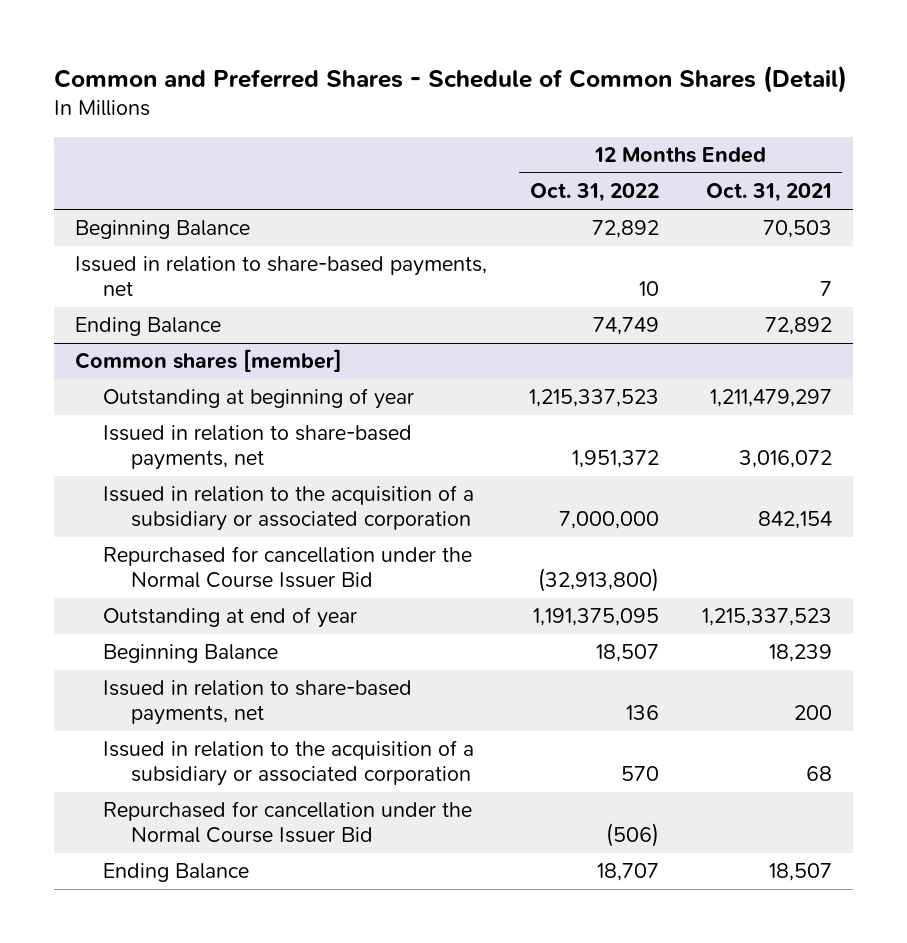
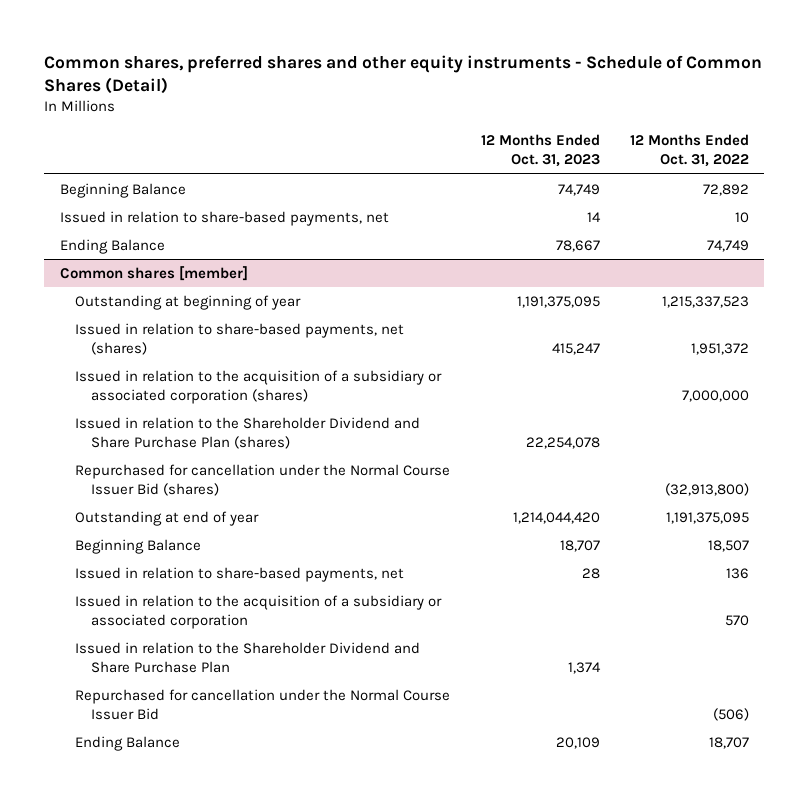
[53,64,847,93] Common and Preferred Shares - Schedule of Common Shares (Detail) -> [44,54,763,95] Common shares, preferred shares and other equity instruments - Schedule of Common Shares (Detail)
[705,183,832,203] Oct. 31, 2021 -> none
none -> [480,134,600,168] 12 Months Ended Oct. 31, 2023
[103,425,413,471] Issued in relation to share-based payments, net -> [75,322,405,355] Issued in relation to share-based payments, net (shares)
[103,485,475,532] Issued in relation to the acquisition of a subsidiary or associated corporation -> [75,369,443,404] Issued in relation to the acquisition of a subsidiary or associated corporation (shares)
none -> [75,416,421,449] Issued in relation to the Shareholder Dividend and Share Purchase Plan (shares)
[103,546,473,589] Repurchased for cancellation under the Normal Course Issuer Bid -> [75,463,451,496] Repurchased for cancellation under the Normal Course Issuer Bid (shares)
none -> [75,641,421,673] Issued in relation to the Shareholder Dividend and Share Purchase Plan

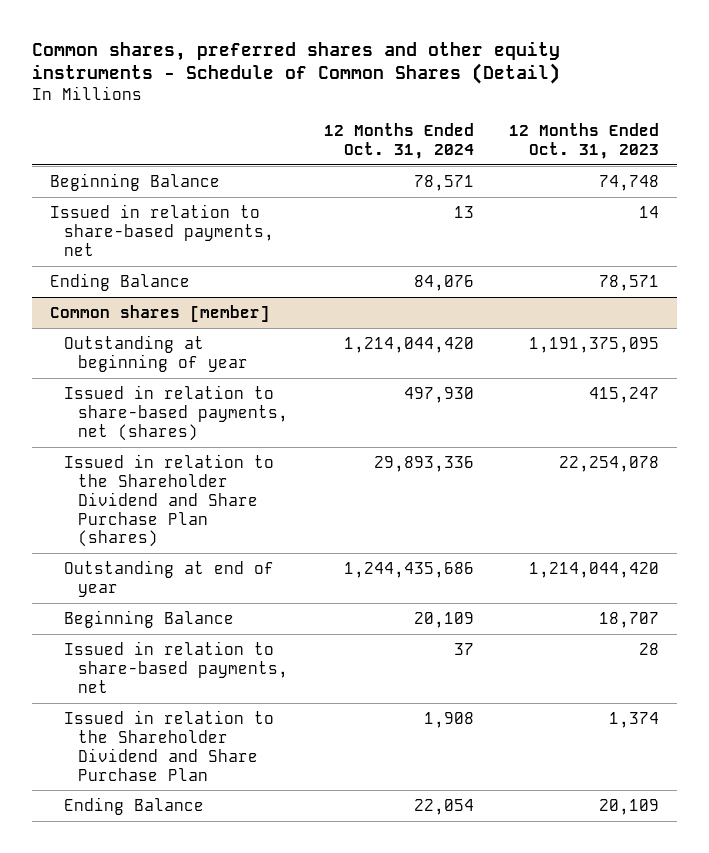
[630,134,750,168] 12 Months Ended Oct. 31, 2022 -> none
none -> [323,123,474,159] 12 Months Ended Oct. 31, 2024
[557,183,600,196] 74,749 -> [599,174,660,191] 74,748
[555,239,600,252] 78,667 -> [599,274,660,291] 78,571
[75,369,443,404] Issued in relation to the acquisition of a subsidiary or associated corporation (shares) -> none
[75,463,451,496] Repurchased for cancellation under the Normal Course Issuer Bid (shares) -> none
[75,594,443,629] Issued in relation to the acquisition of a subsidiary or associated corporation -> none
[75,688,451,720] Repurchased for cancellation under the Normal Course Issuer Bid -> none

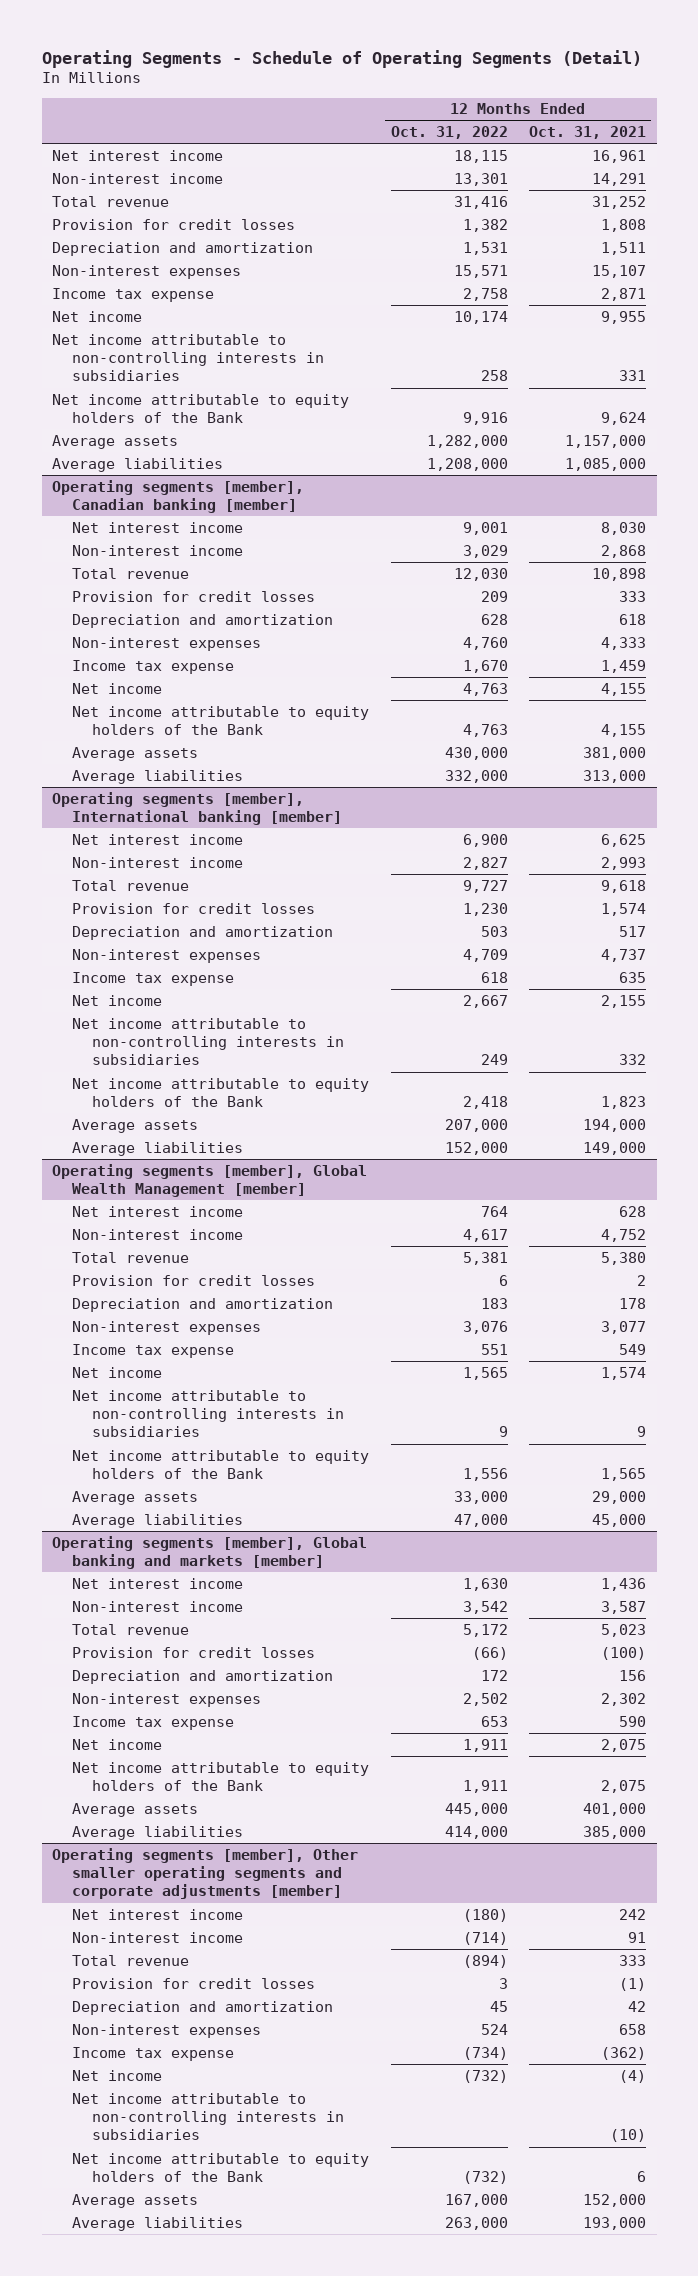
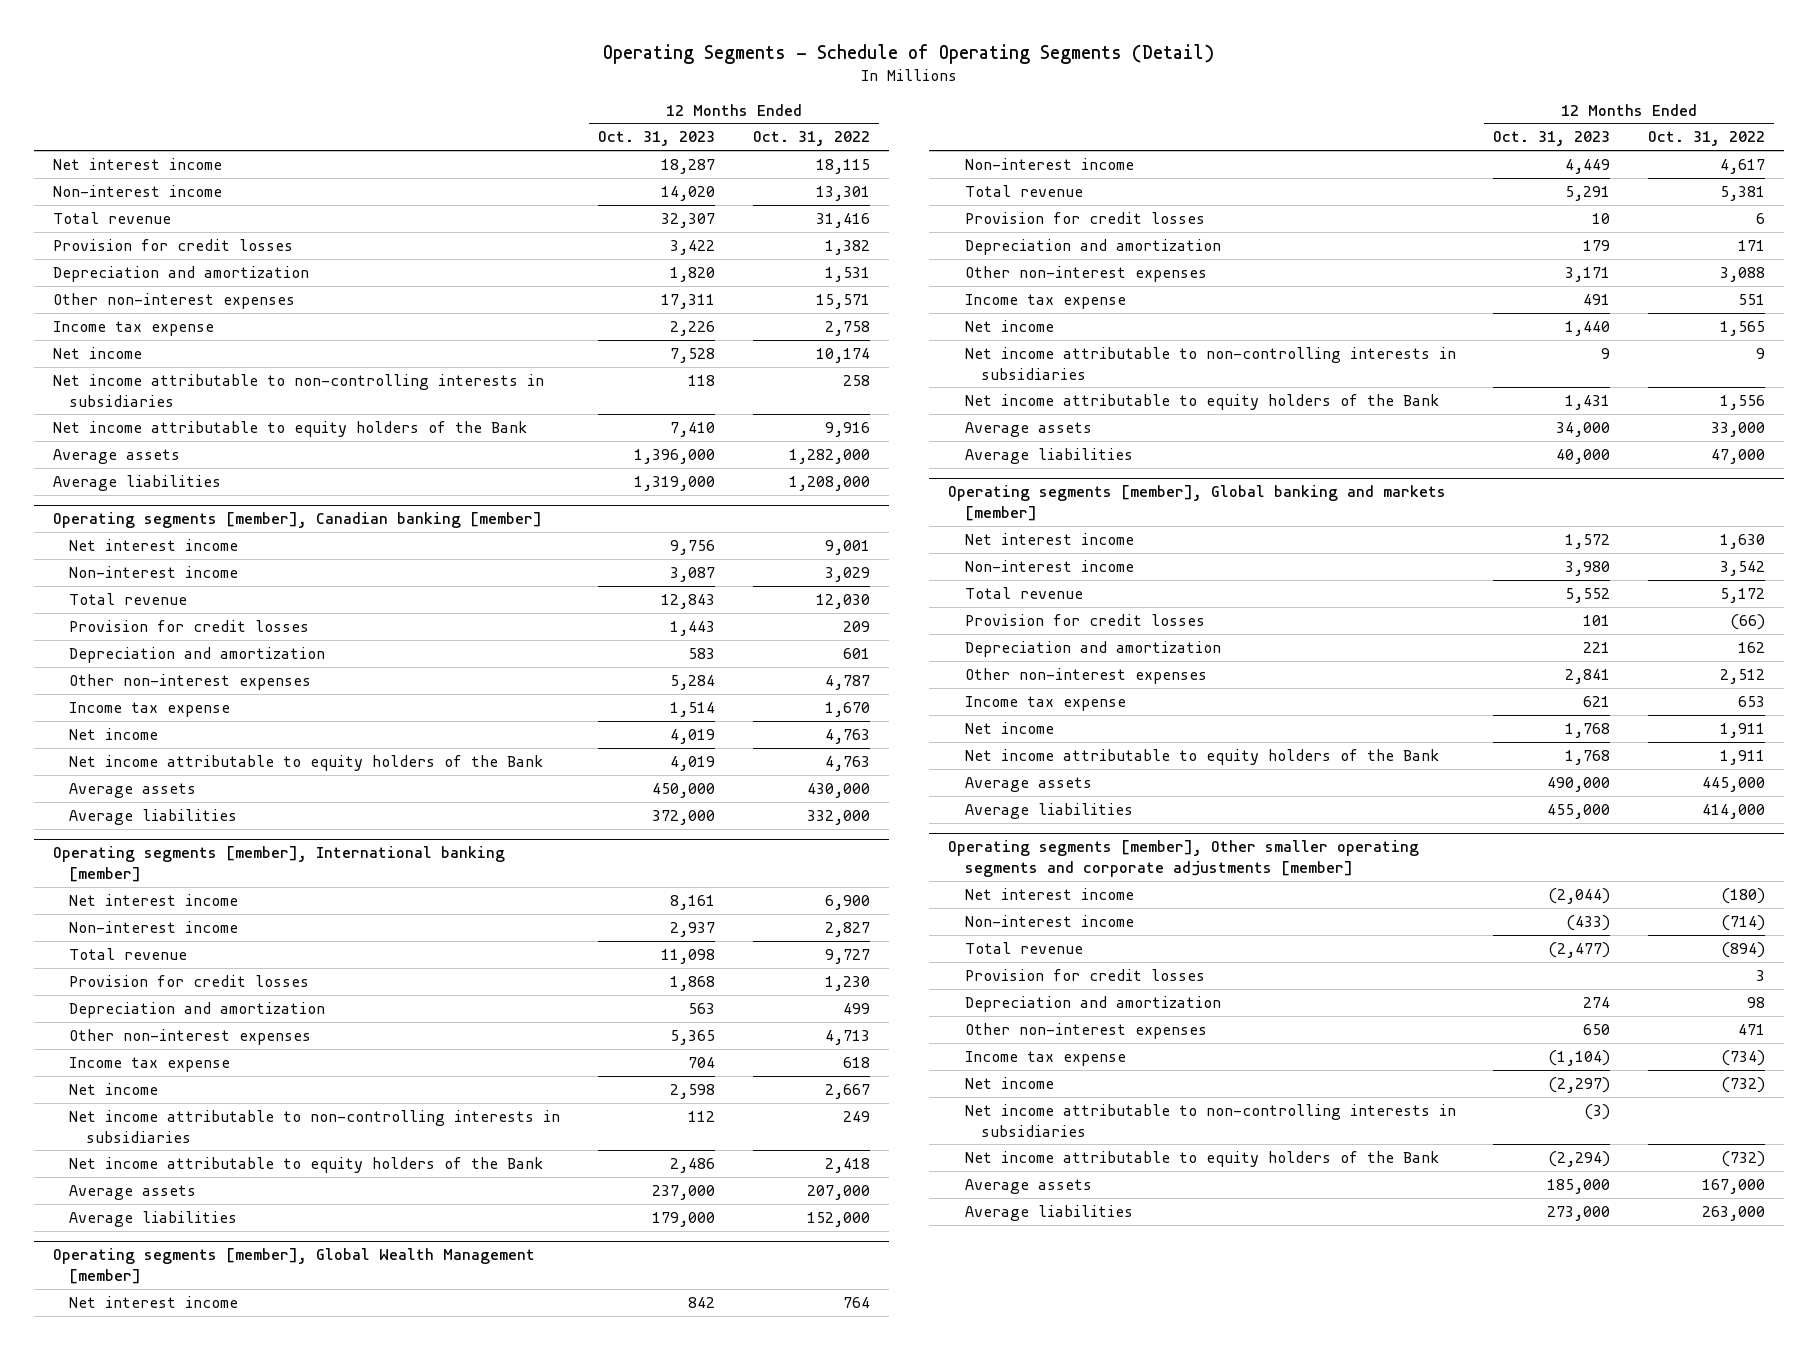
[528,126,646,140] Oct. 31, 2021 -> none
none -> [598,131,716,147] Oct. 31, 2023
[52,264,242,279] Non-interest expenses -> [52,292,295,309] Other non-interest expenses
[480,613,508,625] 628 -> [842,647,870,659] 601
[72,636,262,651] Non-interest expenses -> [69,673,312,690] Other non-interest expenses
[462,636,508,650] 4,760 -> [824,674,870,690] 4,787
[480,925,508,937] 503 -> [842,1002,870,1014] 499
[72,948,262,963] Non-interest expenses -> [69,1028,312,1045] Other non-interest expenses
[462,948,508,962] 4,709 -> [824,1029,870,1045] 4,713
[480,1297,508,1309] 183 -> [1737,239,1765,251] 171
[72,1320,262,1335] Non-interest expenses -> [964,265,1207,282] Other non-interest expenses
[462,1320,508,1334] 3,076 -> [1719,266,1765,282] 3,088
[480,1669,508,1681] 172 -> [1737,641,1765,653] 162
[72,1692,262,1707] Non-interest expenses -> [964,667,1207,684] Other non-interest expenses
[462,1692,508,1706] 2,502 -> [1719,668,1765,684] 2,512
[489,2000,508,2012] 45 -> [1746,996,1765,1008] 98
[72,2023,262,2038] Non-interest expenses -> [964,1022,1207,1039] Other non-interest expenses
[480,2023,508,2035] 524 -> [1737,1023,1765,1035] 471

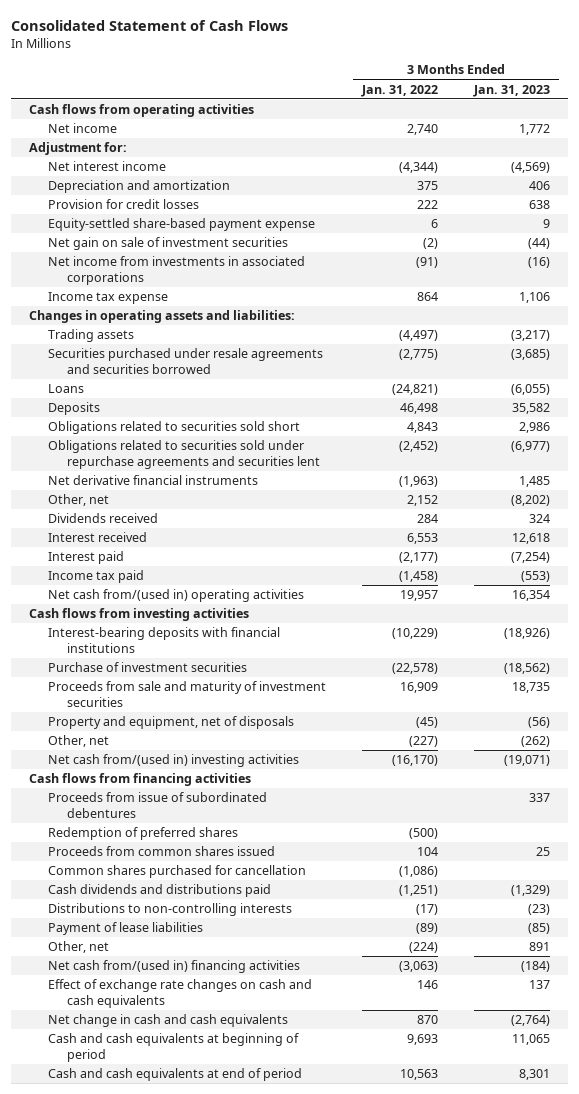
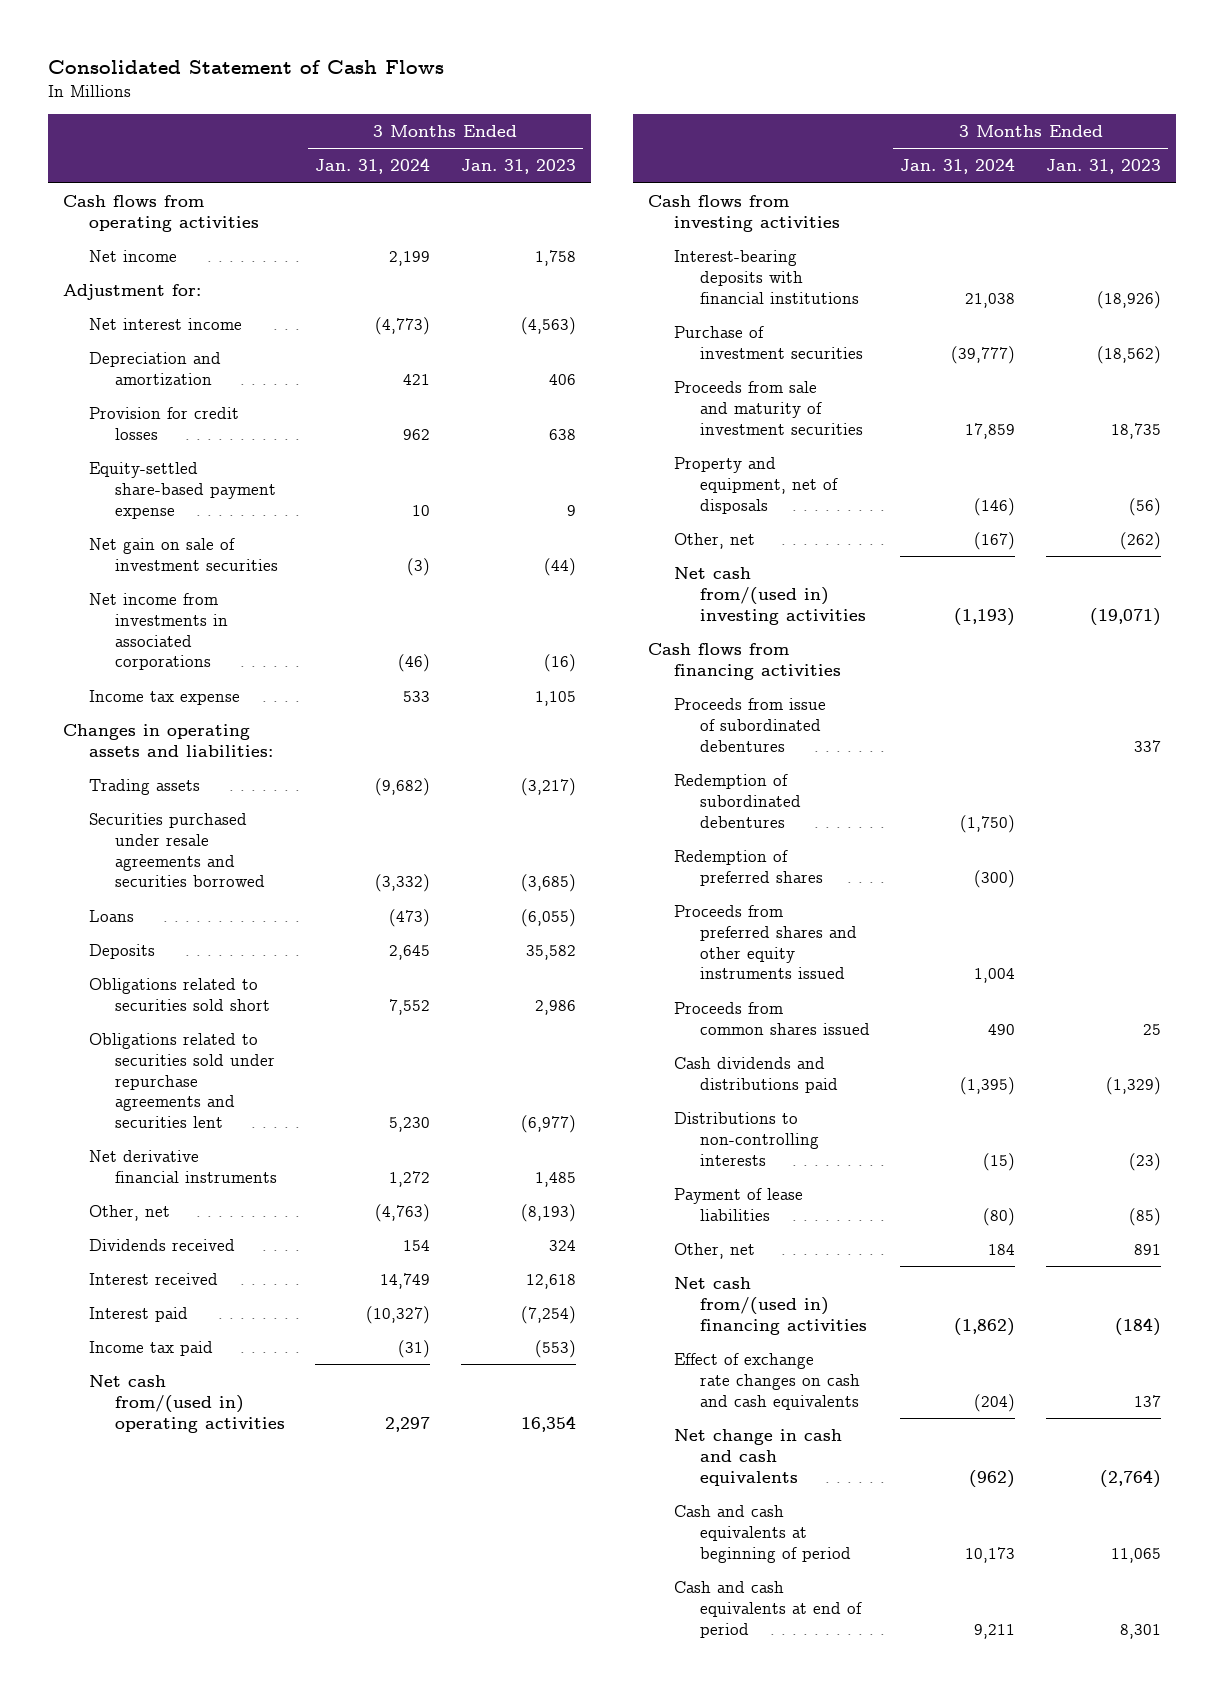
[360,84,438,97] Jan. 31, 2022 -> none
none -> [315,158,431,175] Jan. 31, 2024
[518,124,550,136] 1,772 -> [534,249,576,266] 1,758
[510,162,550,174] (4,569) -> [520,316,576,335] (4,563)
[518,292,550,304] 1,106 -> [534,690,576,706] 1,105
[510,495,550,507] (8,202) -> [520,1203,576,1222] (8,193)
none -> [674,773,802,828] Redemption of subordinated debentures
none -> [674,904,858,980] Proceeds from preferred shares and other equity instruments issued
[47,865,306,879] Common shares purchased for cancellation -> none

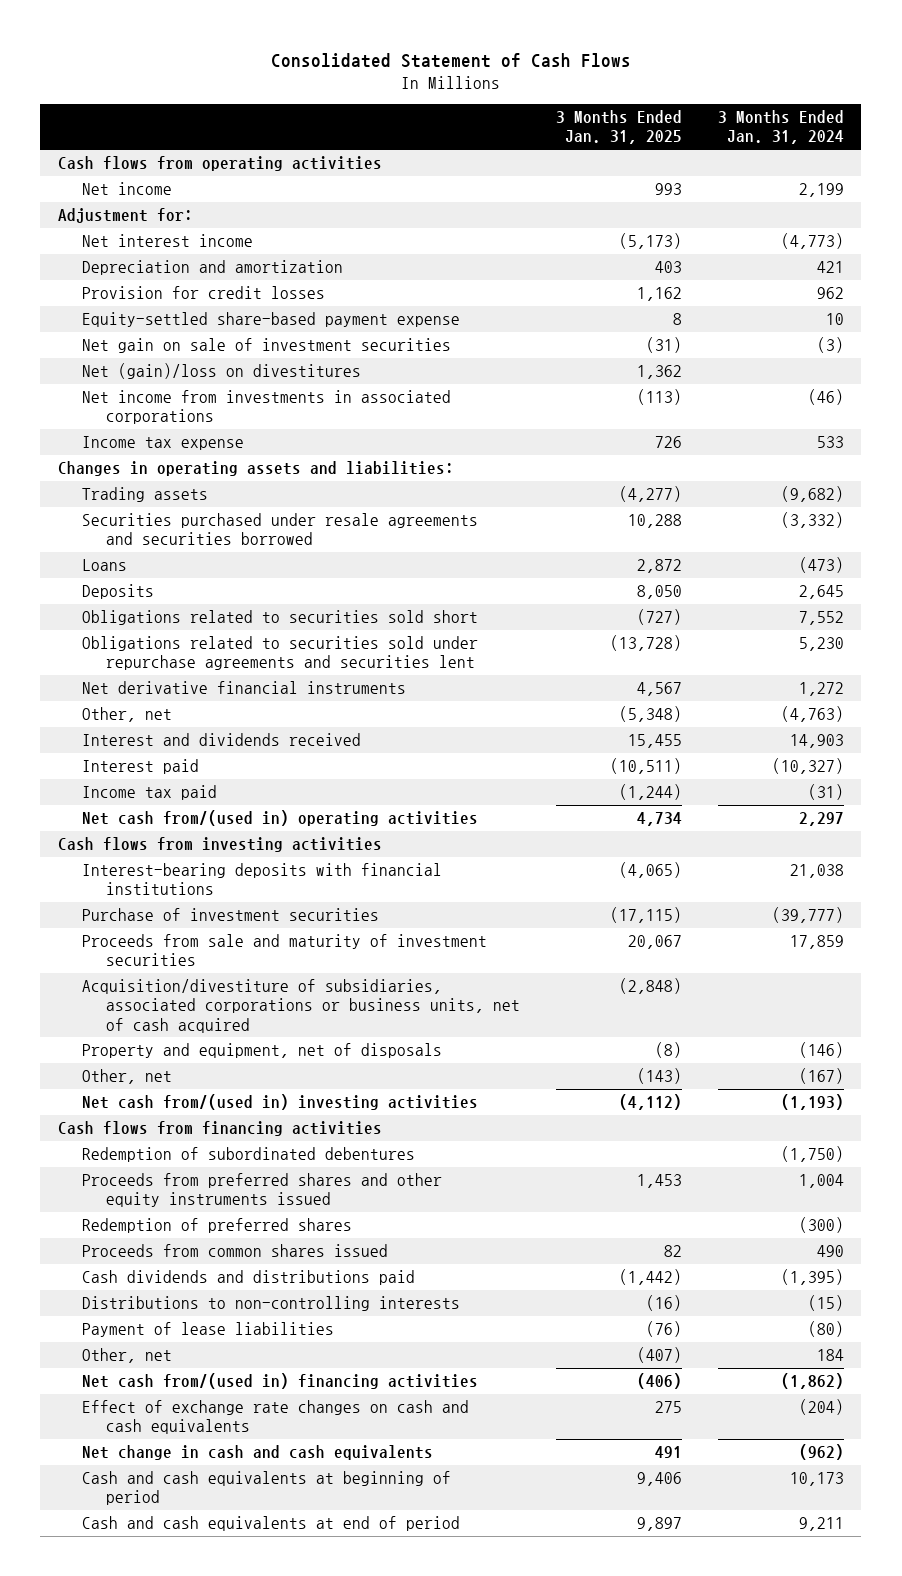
[460,159,576,175] Jan. 31, 2023 -> none
none -> [555,110,682,145] 3 Months Ended Jan. 31, 2025
none -> [82,363,362,380] Net (gain)/loss on divestitures
[89,1238,236,1251] Dividends received -> none
[89,1272,219,1285] Interest received -> [82,733,362,747] Interest and dividends received
[380,1272,431,1289] 14,749 -> [789,734,844,749] 14,903
none -> [82,979,521,1033] Acquisition/divestiture of subsidiaries, associated corporations or business units, net of cash acquired
[674,697,827,752] Proceeds from issue of subordinated debentures -> none
[674,849,824,886] Redemption of preferred shares -> [82,1218,353,1234] Redemption of preferred shares

